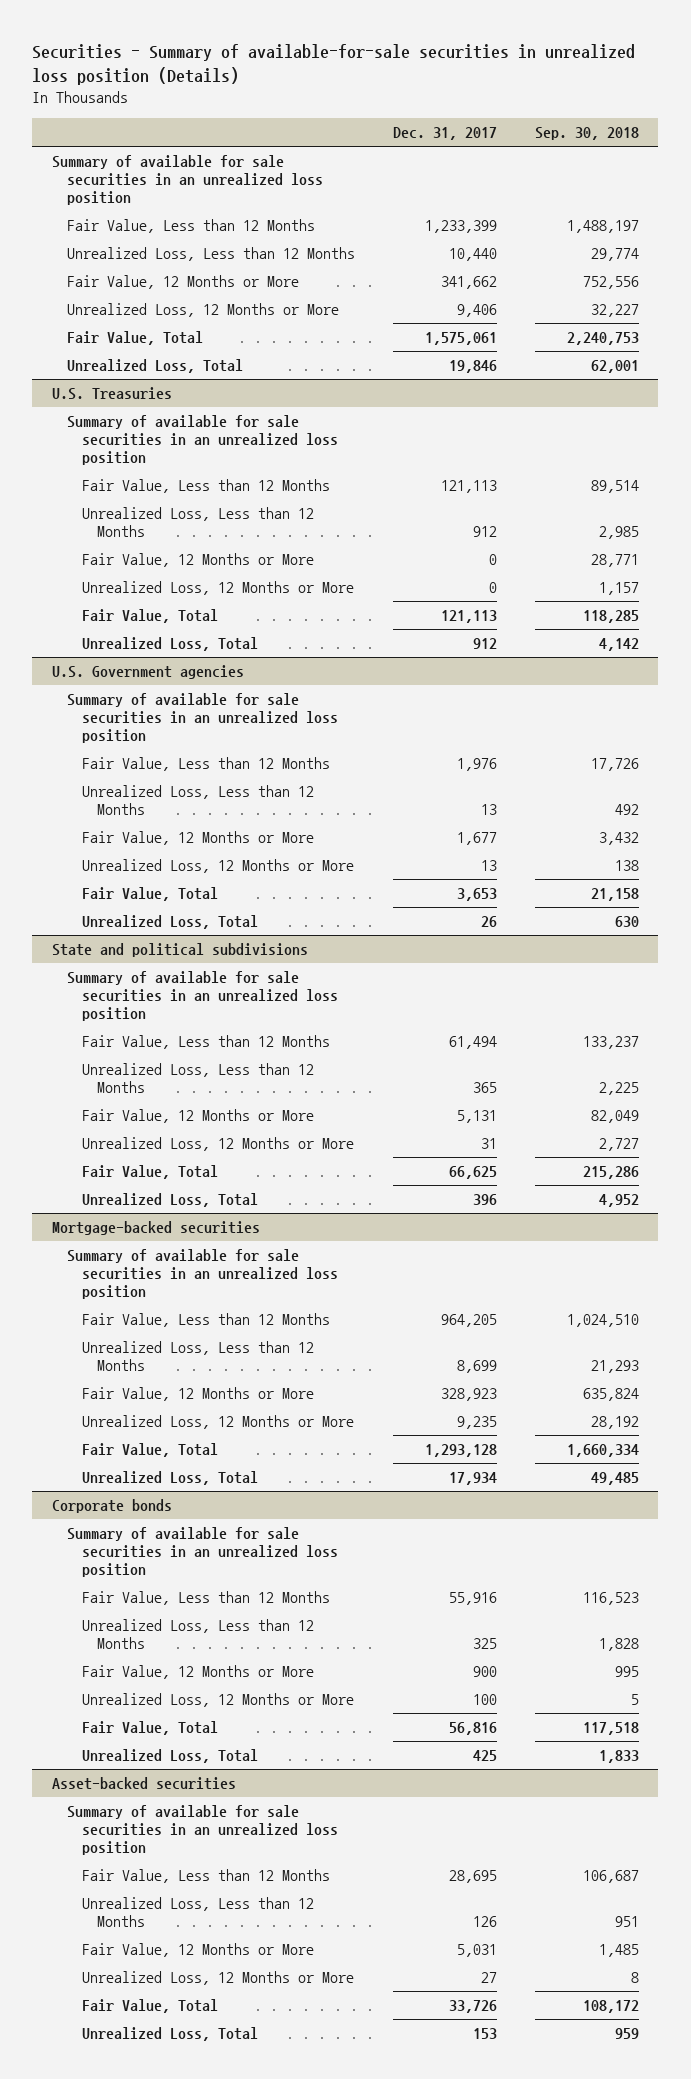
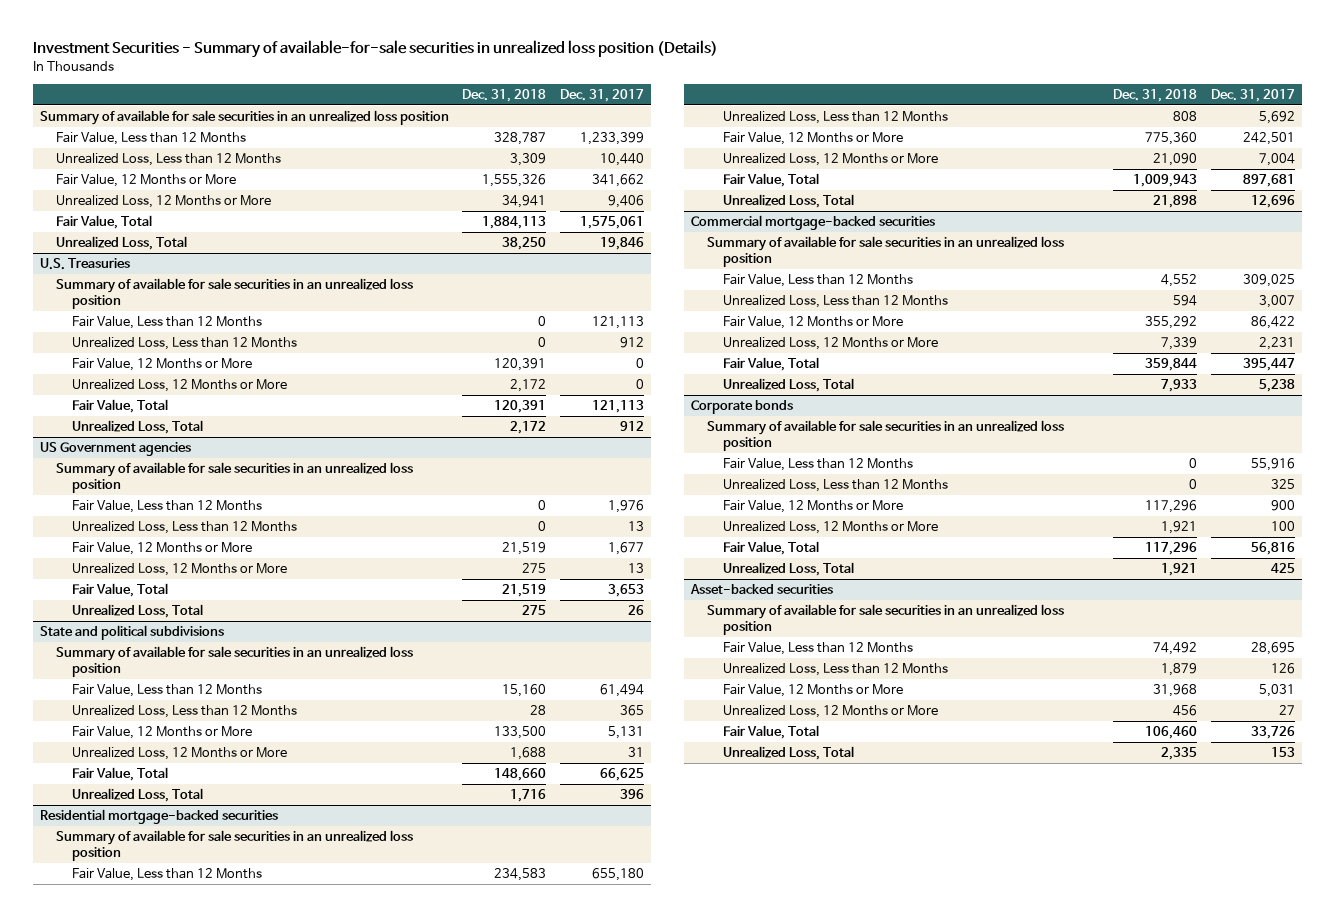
[32,43,636,86] Securities - Summary of available-for-sale securities in unrealized loss position (Details) -> [32,40,718,59] Investment Securities - Summary of available-for-sale securities in unrealized loss position (Details)
[535,127,640,141] Sep. 30, 2018 -> none
none -> [462,88,547,102] Dec. 31, 2018
[51,664,244,679] U.S. Government agencies -> [39,442,191,457] US Government agencies
[51,1220,260,1235] Mortgage-backed securities -> [39,809,278,825] Residential mortgage-backed securities
[441,1313,498,1327] 964,205 -> [592,868,645,882] 655,180
[457,1360,498,1374] 8,699 -> [1258,111,1295,125] 5,692
[441,1387,498,1401] 328,923 -> [1242,132,1295,146] 242,501
[457,1415,498,1429] 9,235 -> [1258,153,1295,167] 7,004
[425,1443,498,1457] 1,293,128 -> [1242,174,1295,188] 897,681
[449,1471,498,1485] 17,934 -> [1250,195,1295,209] 12,696
none -> [690,215,935,231] Commercial mortgage-backed securities
none -> [706,236,1064,267] Summary of available for sale securities in an unrealized loss position
none -> [722,274,913,288] Fair Value, Less than 12 Months
none -> [722,295,948,309] Unrealized Loss, Less than 12 Months
none -> [722,316,903,330] Fair Value, 12 Months or More
none -> [722,337,938,351] Unrealized Loss, 12 Months or More
none -> [722,357,819,372] Fair Value, Total
none -> [722,378,854,393] Unrealized Loss, Total

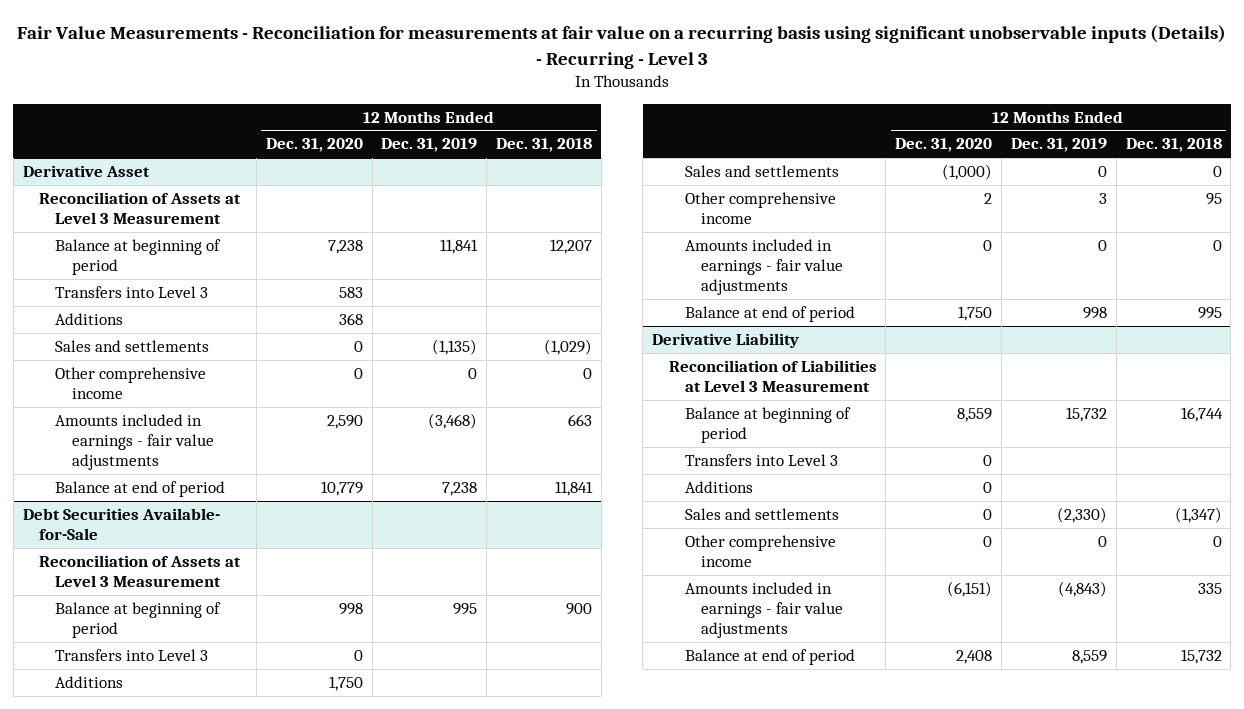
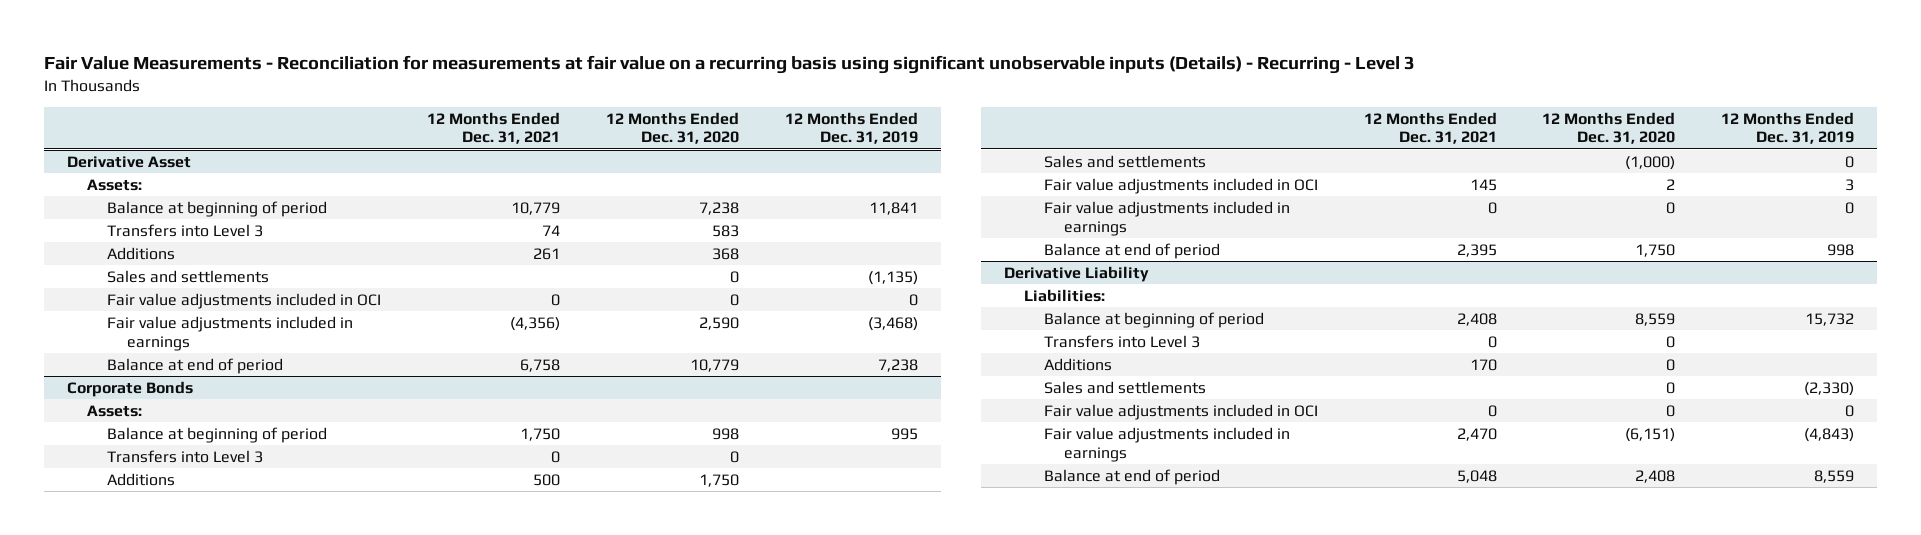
[496,138,593,153] Dec. 31, 2018 -> none
none -> [426,111,560,145] 12 Months Ended Dec. 31, 2021
[38,192,241,225] Reconciliation of Assets at Level 3 Measurement -> [87,178,143,191] Assets:
[55,367,207,400] Other comprehensive income -> [107,292,382,309] Fair value adjustments included in OCI
[55,414,214,471] Amounts included in earnings - fair value adjustments -> [107,315,354,351] Fair value adjustments included in earnings
[22,508,220,541] Debt Securities Available- for-Sale -> [67,380,194,397] Corporate Bonds
[38,555,241,588] Reconciliation of Assets at Level 3 Measurement -> [87,404,143,417] Assets:
[684,192,836,225] Other comprehensive income -> [1043,177,1318,194] Fair value adjustments included in OCI
[684,239,844,296] Amounts included in earnings - fair value adjustments -> [1043,200,1290,236] Fair value adjustments included in earnings
[668,360,877,393] Reconciliation of Liabilities at Level 3 Measurement -> [1023,288,1105,302] Liabilities:
[684,535,836,568] Other comprehensive income -> [1043,403,1318,420] Fair value adjustments included in OCI
[684,582,844,639] Amounts included in earnings - fair value adjustments -> [1043,426,1290,462] Fair value adjustments included in earnings

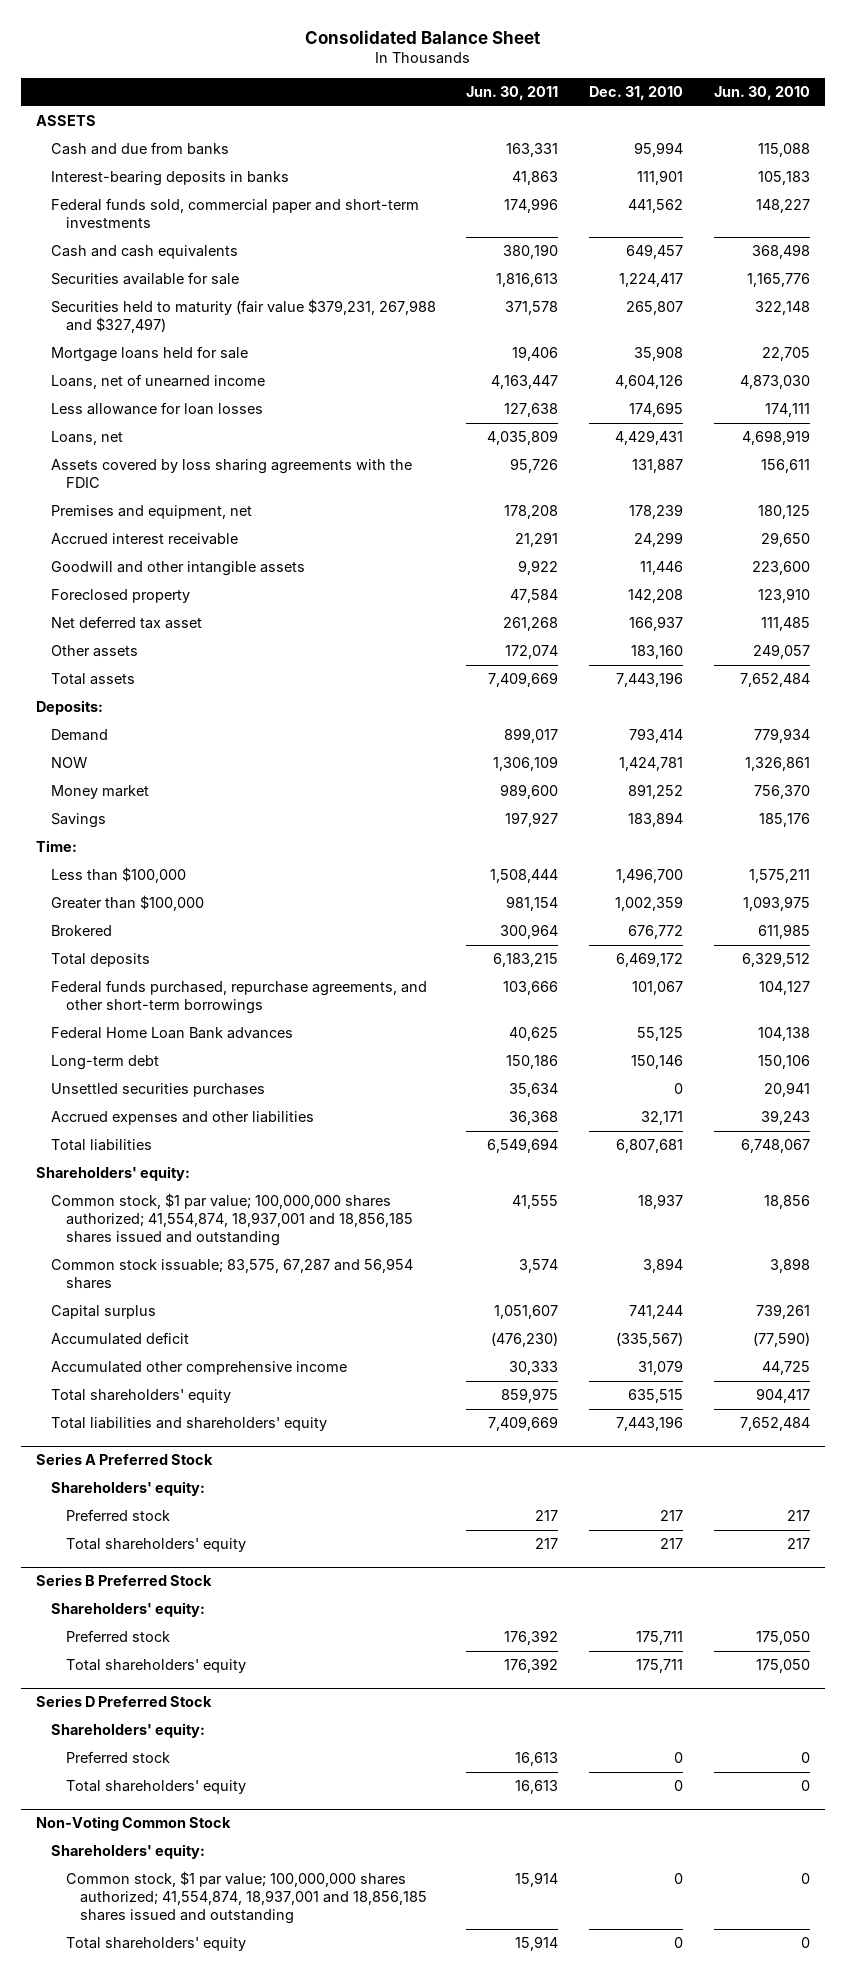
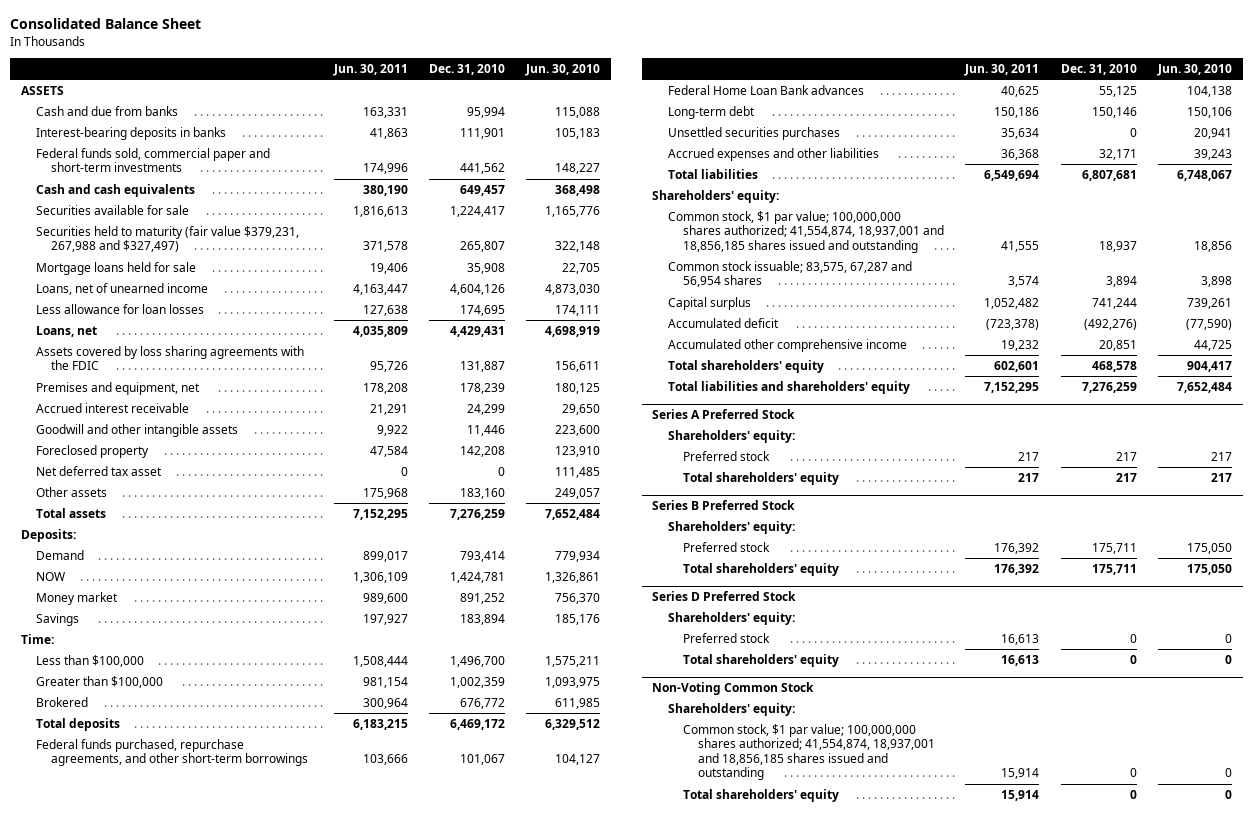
[503,617,559,632] 261,268 -> [400,466,408,476] 0
[629,616,684,632] 166,937 -> [498,466,506,476] 0
[505,645,559,660] 172,074 -> [362,487,408,499] 175,968
[488,672,559,688] 7,409,669 -> [352,508,408,520] 7,152,295
[616,672,684,688] 7,443,196 -> [450,508,506,520] 7,276,259
[494,1305,559,1320] 1,051,607 -> [984,297,1040,309] 1,052,482
[491,1332,559,1348] (476,230) -> [986,318,1040,330] (723,378)
[616,1332,684,1348] (335,567) -> [1083,318,1137,330] (492,276)
[509,1361,559,1376] 30,333 -> [1001,339,1040,351] 19,232
[638,1360,684,1376] 31,079 -> [1098,339,1137,351] 20,851
[501,1388,559,1404] 859,975 -> [994,360,1040,372] 602,601
[628,1389,684,1404] 635,515 -> [1091,360,1137,372] 468,578
[488,1416,559,1432] 7,409,669 -> [984,381,1040,393] 7,152,295
[616,1416,684,1432] 7,443,196 -> [1081,381,1137,393] 7,276,259

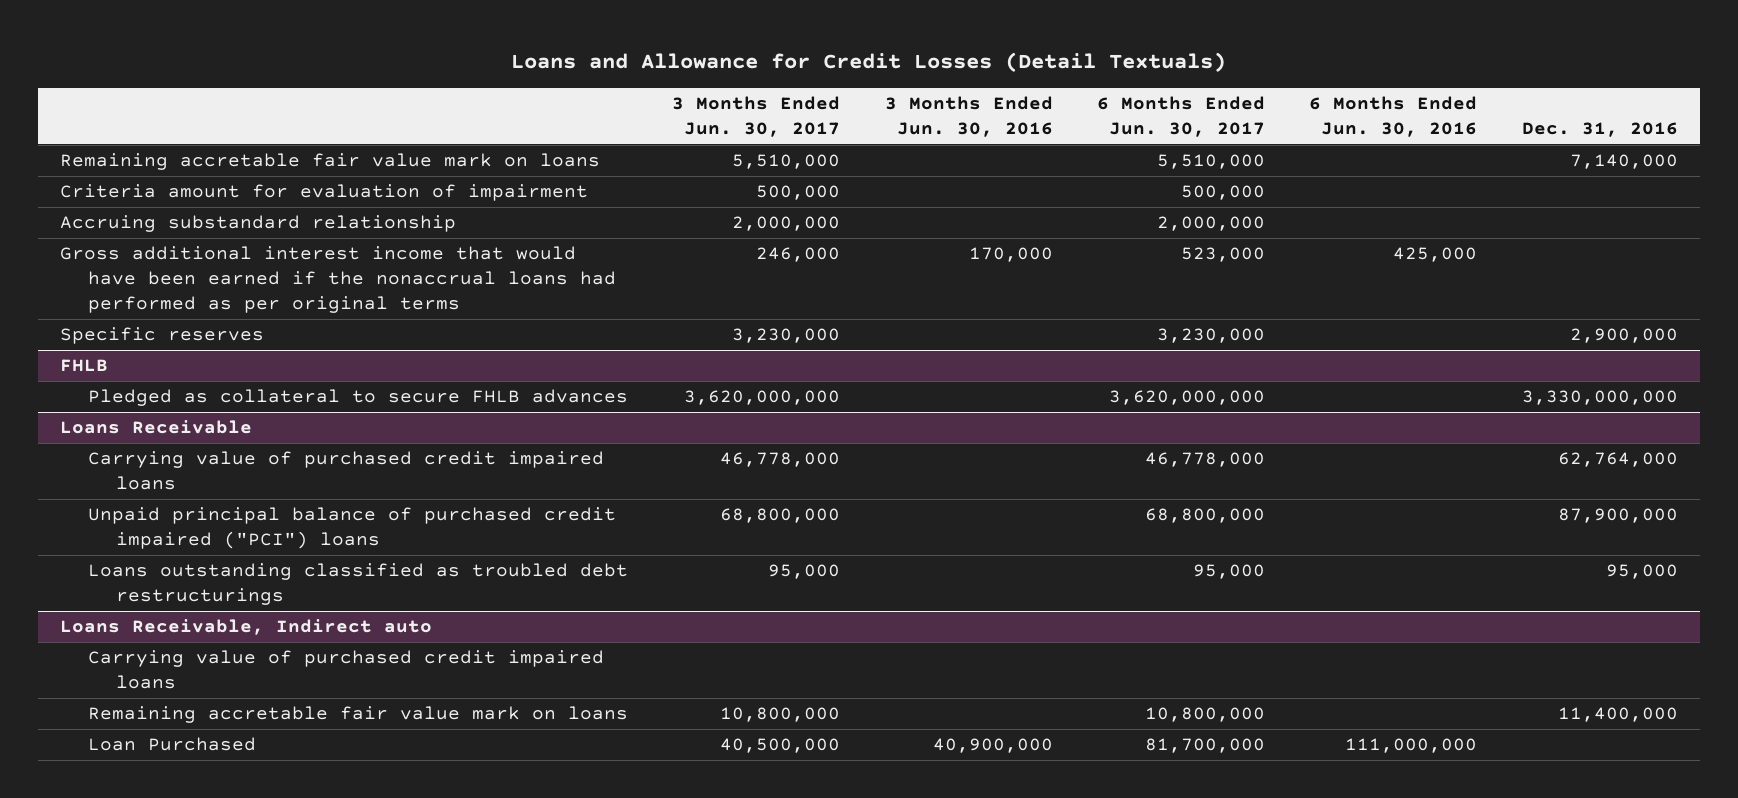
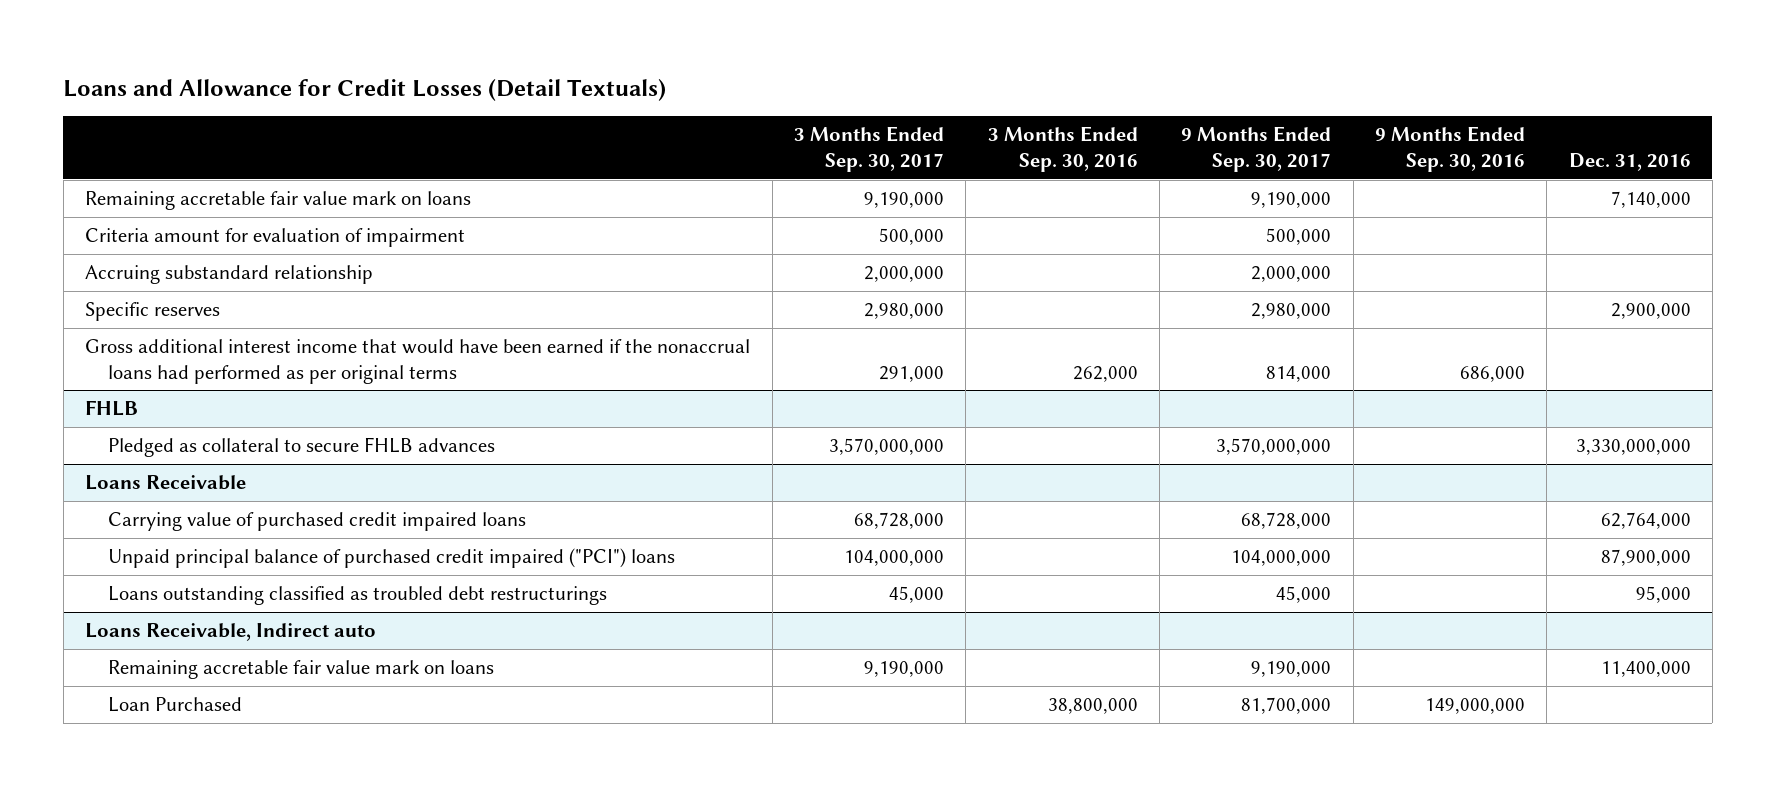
[672,96,841,138] 3 Months Ended Jun. 30, 2017 -> none
[884,96,1053,138] 3 Months Ended Jun. 30, 2016 -> none
[1097,96,1266,138] 6 Months Ended Jun. 30, 2017 -> none
[1309,96,1478,138] 6 Months Ended Jun. 30, 2016 -> none
none -> [793,126,944,173] 3 Months Ended Sep. 30, 2017
none -> [987,126,1138,173] 3 Months Ended Sep. 30, 2016
none -> [1181,126,1332,173] 9 Months Ended Sep. 30, 2017
none -> [1374,126,1525,173] 9 Months Ended Sep. 30, 2016
[60,246,616,314] Gross additional interest income that would have been earned if the nonaccrual loans had performed as per original terms -> [85,339,751,384] Gross additional interest income that would have been earned if the nonaccrual loans had performed as per original terms
[87,650,604,690] Carrying value of purchased credit impaired loans -> none

